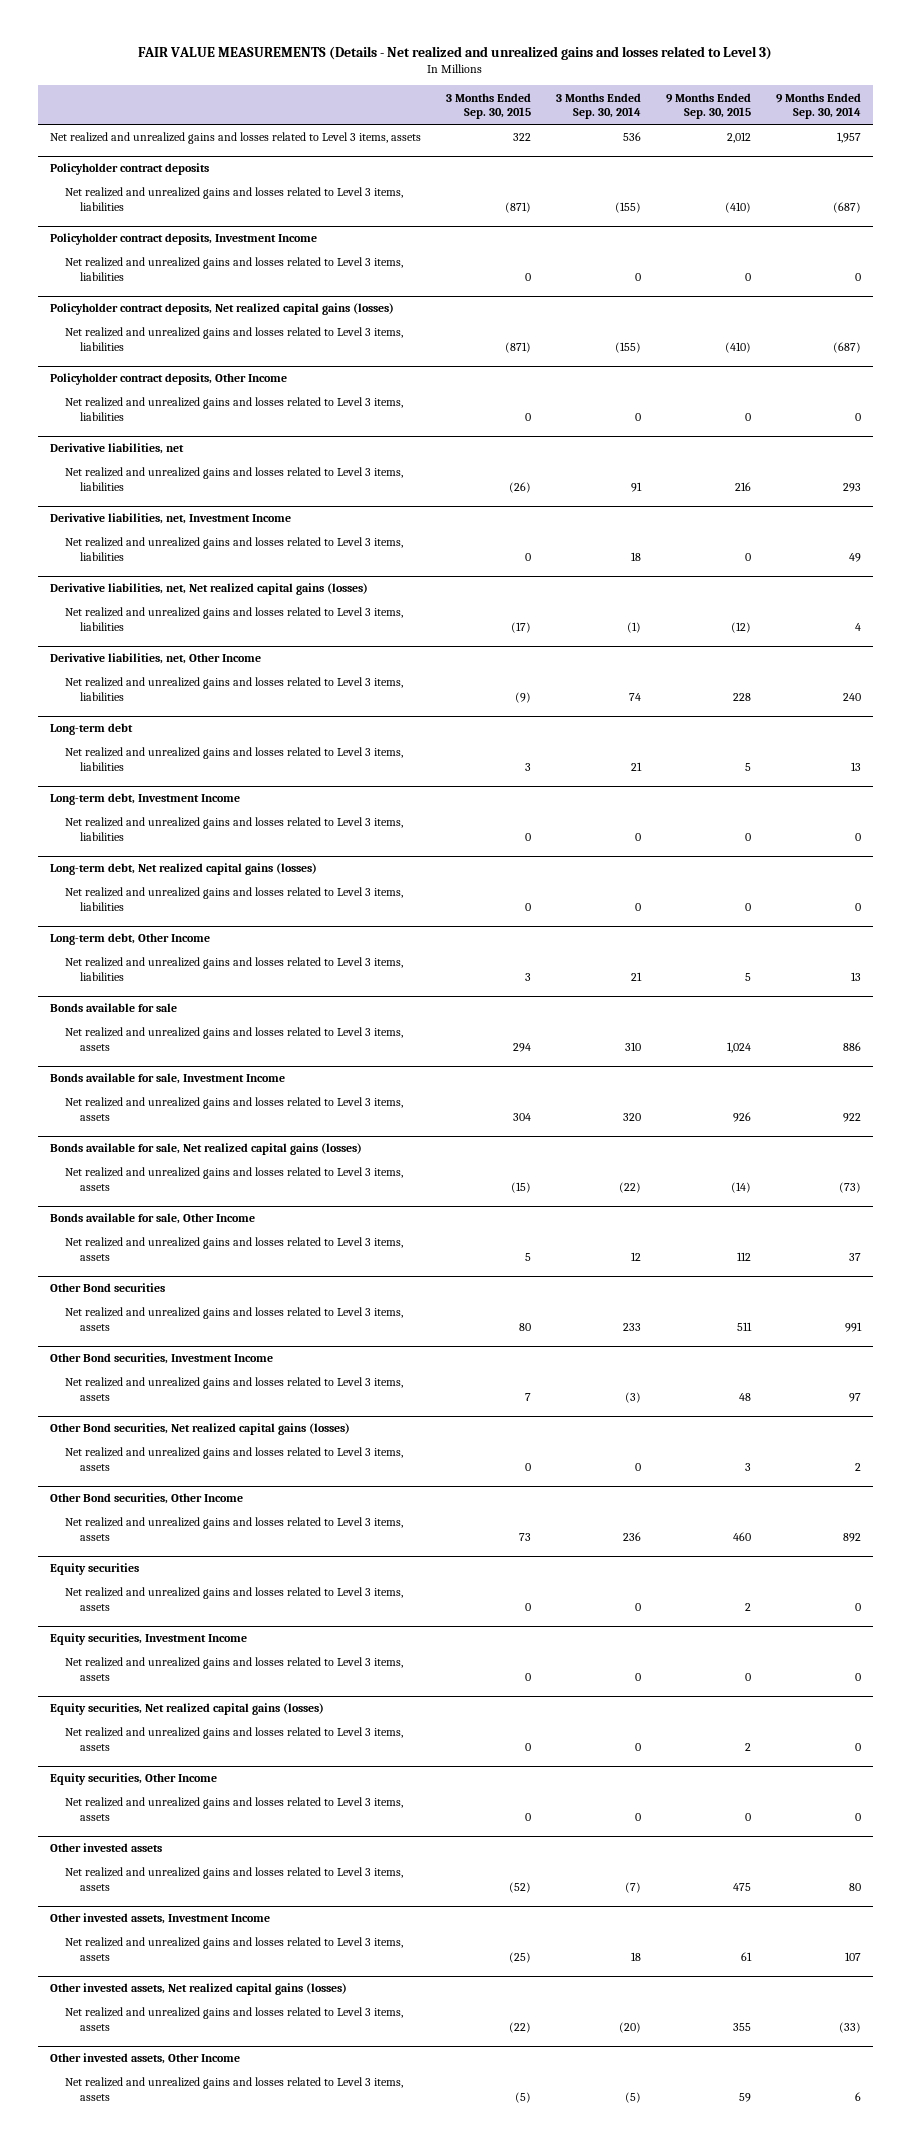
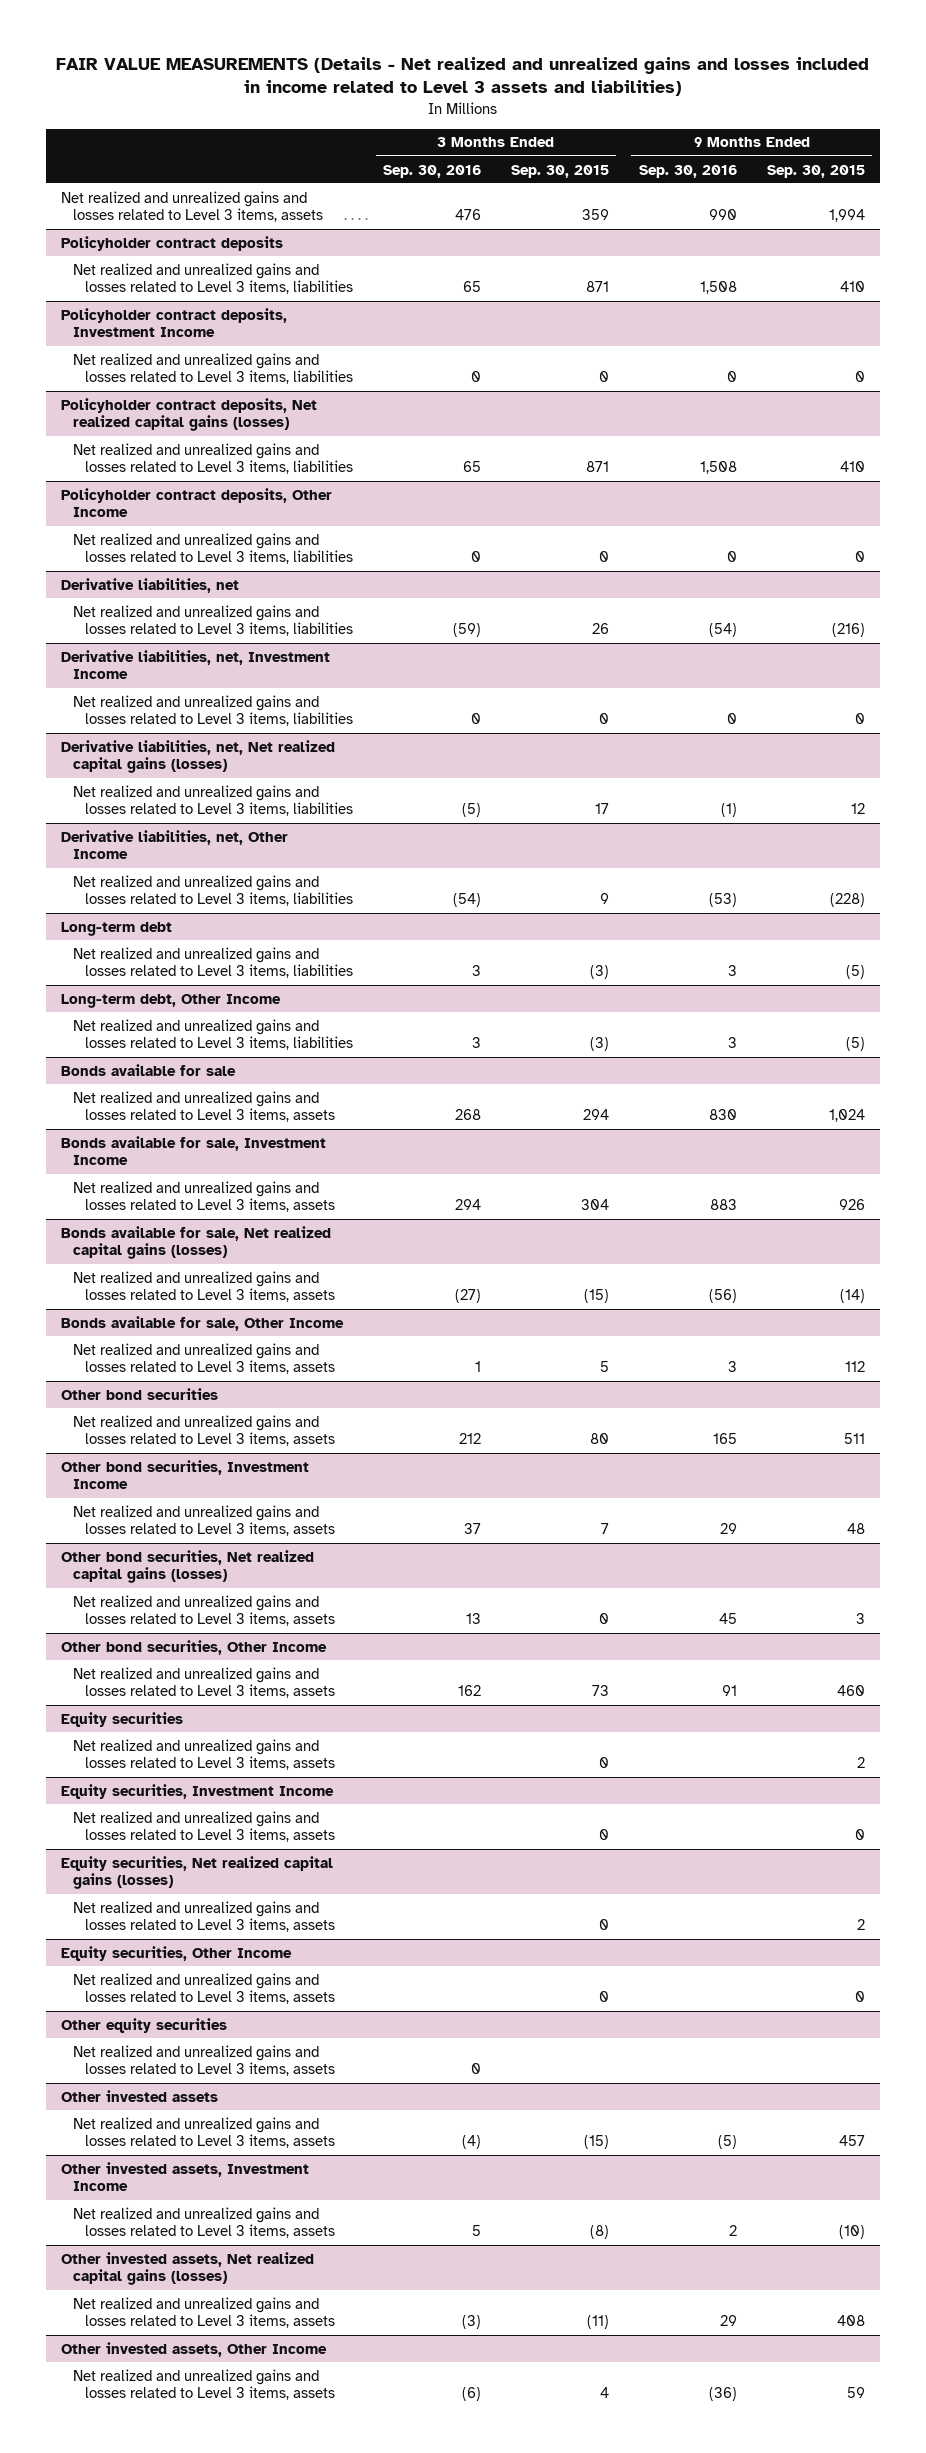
[138,45,773,60] FAIR VALUE MEASUREMENTS (Details - Net realized and unrealized gains and losses related to Level 3) -> [56,56,870,97] FAIR VALUE MEASUREMENTS (Details - Net realized and unrealized gains and losses included in income related to Level 3 assets and liabilities)
[555,92,641,120] 3 Months Ended Sep. 30, 2014 -> none
[775,92,861,120] 9 Months Ended Sep. 30, 2014 -> none
none -> [383,164,482,178] Sep. 30, 2016
none -> [638,164,737,178] Sep. 30, 2016
[513,133,532,142] 322 -> [581,209,609,221] 359
[726,132,751,144] 2,012 -> [828,209,865,223] 1,994
[505,201,532,213] (871) -> [585,281,609,293] 871
[724,201,751,213] (410) -> [839,281,865,293] 410
[505,341,532,353] (871) -> [585,461,609,473] 871
[724,341,751,353] (410) -> [839,461,865,473] 410
[509,481,532,493] (26) -> [591,623,609,635] 26
[734,481,751,491] 216 -> [831,623,865,638] (216)
[511,621,532,633] (17) -> [594,803,609,815] 17
[730,621,751,633] (12) -> [850,803,865,815] 12
[515,691,532,703] (9) -> [599,893,609,905] 9
[732,692,751,701] 228 -> [829,893,865,908] (228)
[50,793,241,806] Long-term debt, Investment Income -> none
[65,817,404,841] Net realized and unrealized gains and losses related to Level 3 items, liabilities -> none
[50,863,318,876] Long-term debt, Net realized capital gains (losses) -> none
[65,887,404,911] Net realized and unrealized gains and losses related to Level 3 items, liabilities -> none
[525,762,532,771] 3 -> [589,965,609,980] (3)
[744,762,751,771] 5 -> [845,965,865,980] (5)
[525,972,532,981] 3 -> [589,1037,609,1052] (3)
[744,972,751,981] 5 -> [845,1037,865,1052] (5)
[50,1283,166,1293] Other Bond securities -> [61,1387,219,1400] Other bond securities
[50,1353,274,1365] Other Bond securities, Investment Income -> [61,1459,310,1490] Other bond securities, Investment Income
[50,1423,351,1436] Other Bond securities, Net realized capital gains (losses) -> [61,1549,315,1584] Other bond securities, Net realized capital gains (losses)
[50,1493,244,1505] Other Bond securities, Other Income -> [61,1639,328,1655] Other bond securities, Other Income
none -> [61,2017,228,2033] Other equity securities
none -> [73,2044,336,2077] Net realized and unrealized gains and losses related to Level 3 items, assets
[509,1881,532,1893] (52) -> [583,2135,609,2150] (15)
[732,1882,751,1891] 475 -> [838,2135,865,2147] 457
[509,1951,532,1963] (25) -> [589,2225,609,2240] (8)
[740,1951,752,1961] 61 -> [838,2225,865,2240] (10)
[509,2021,532,2033] (22) -> [586,2315,609,2330] (11)
[732,2022,751,2031] 355 -> [836,2315,865,2327] 408
[515,2091,532,2103] (5) -> [599,2387,609,2399] 4

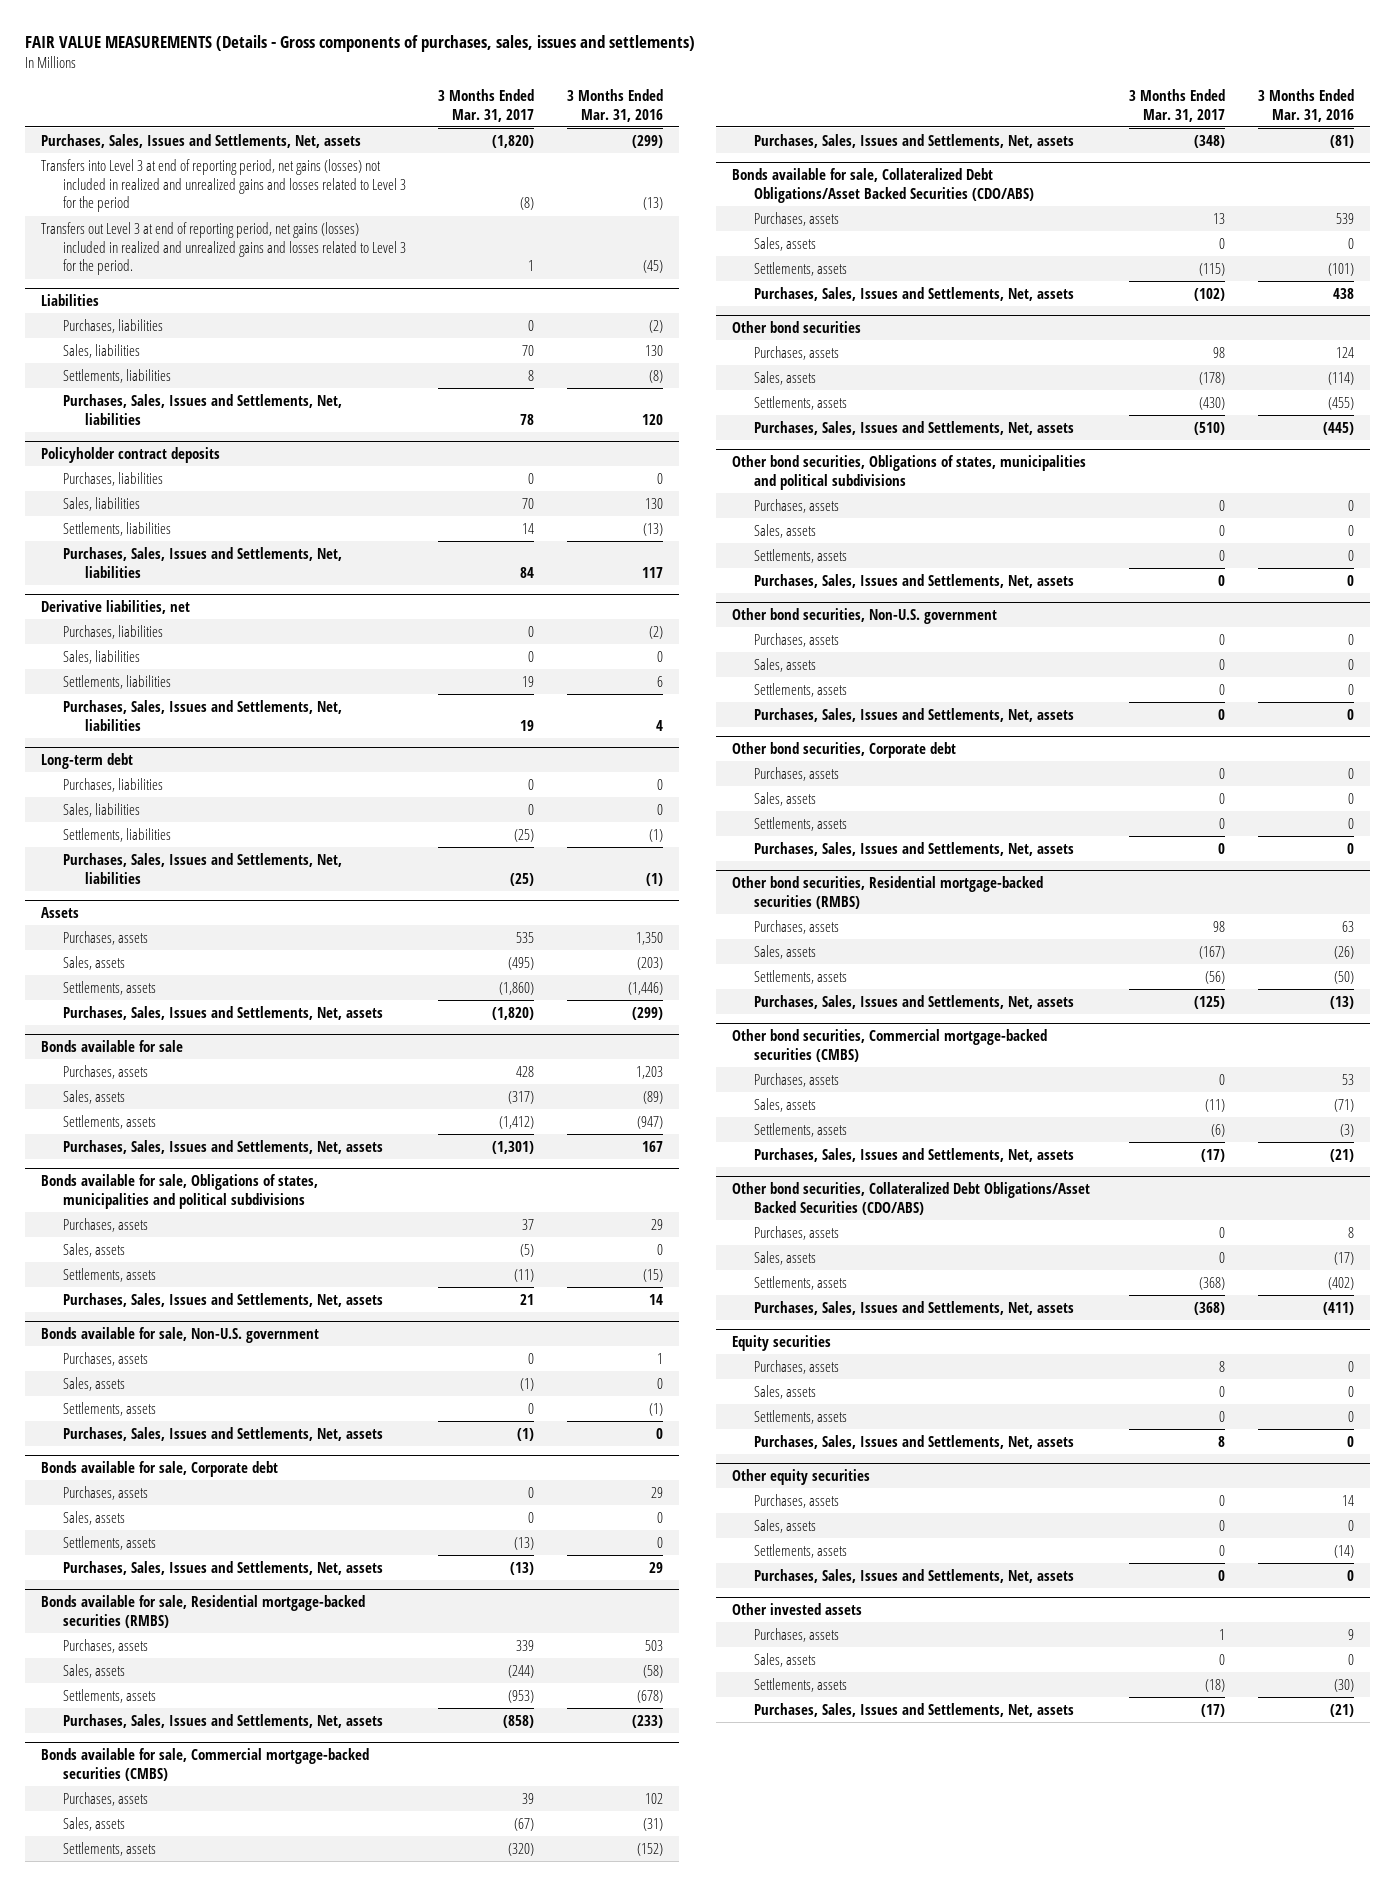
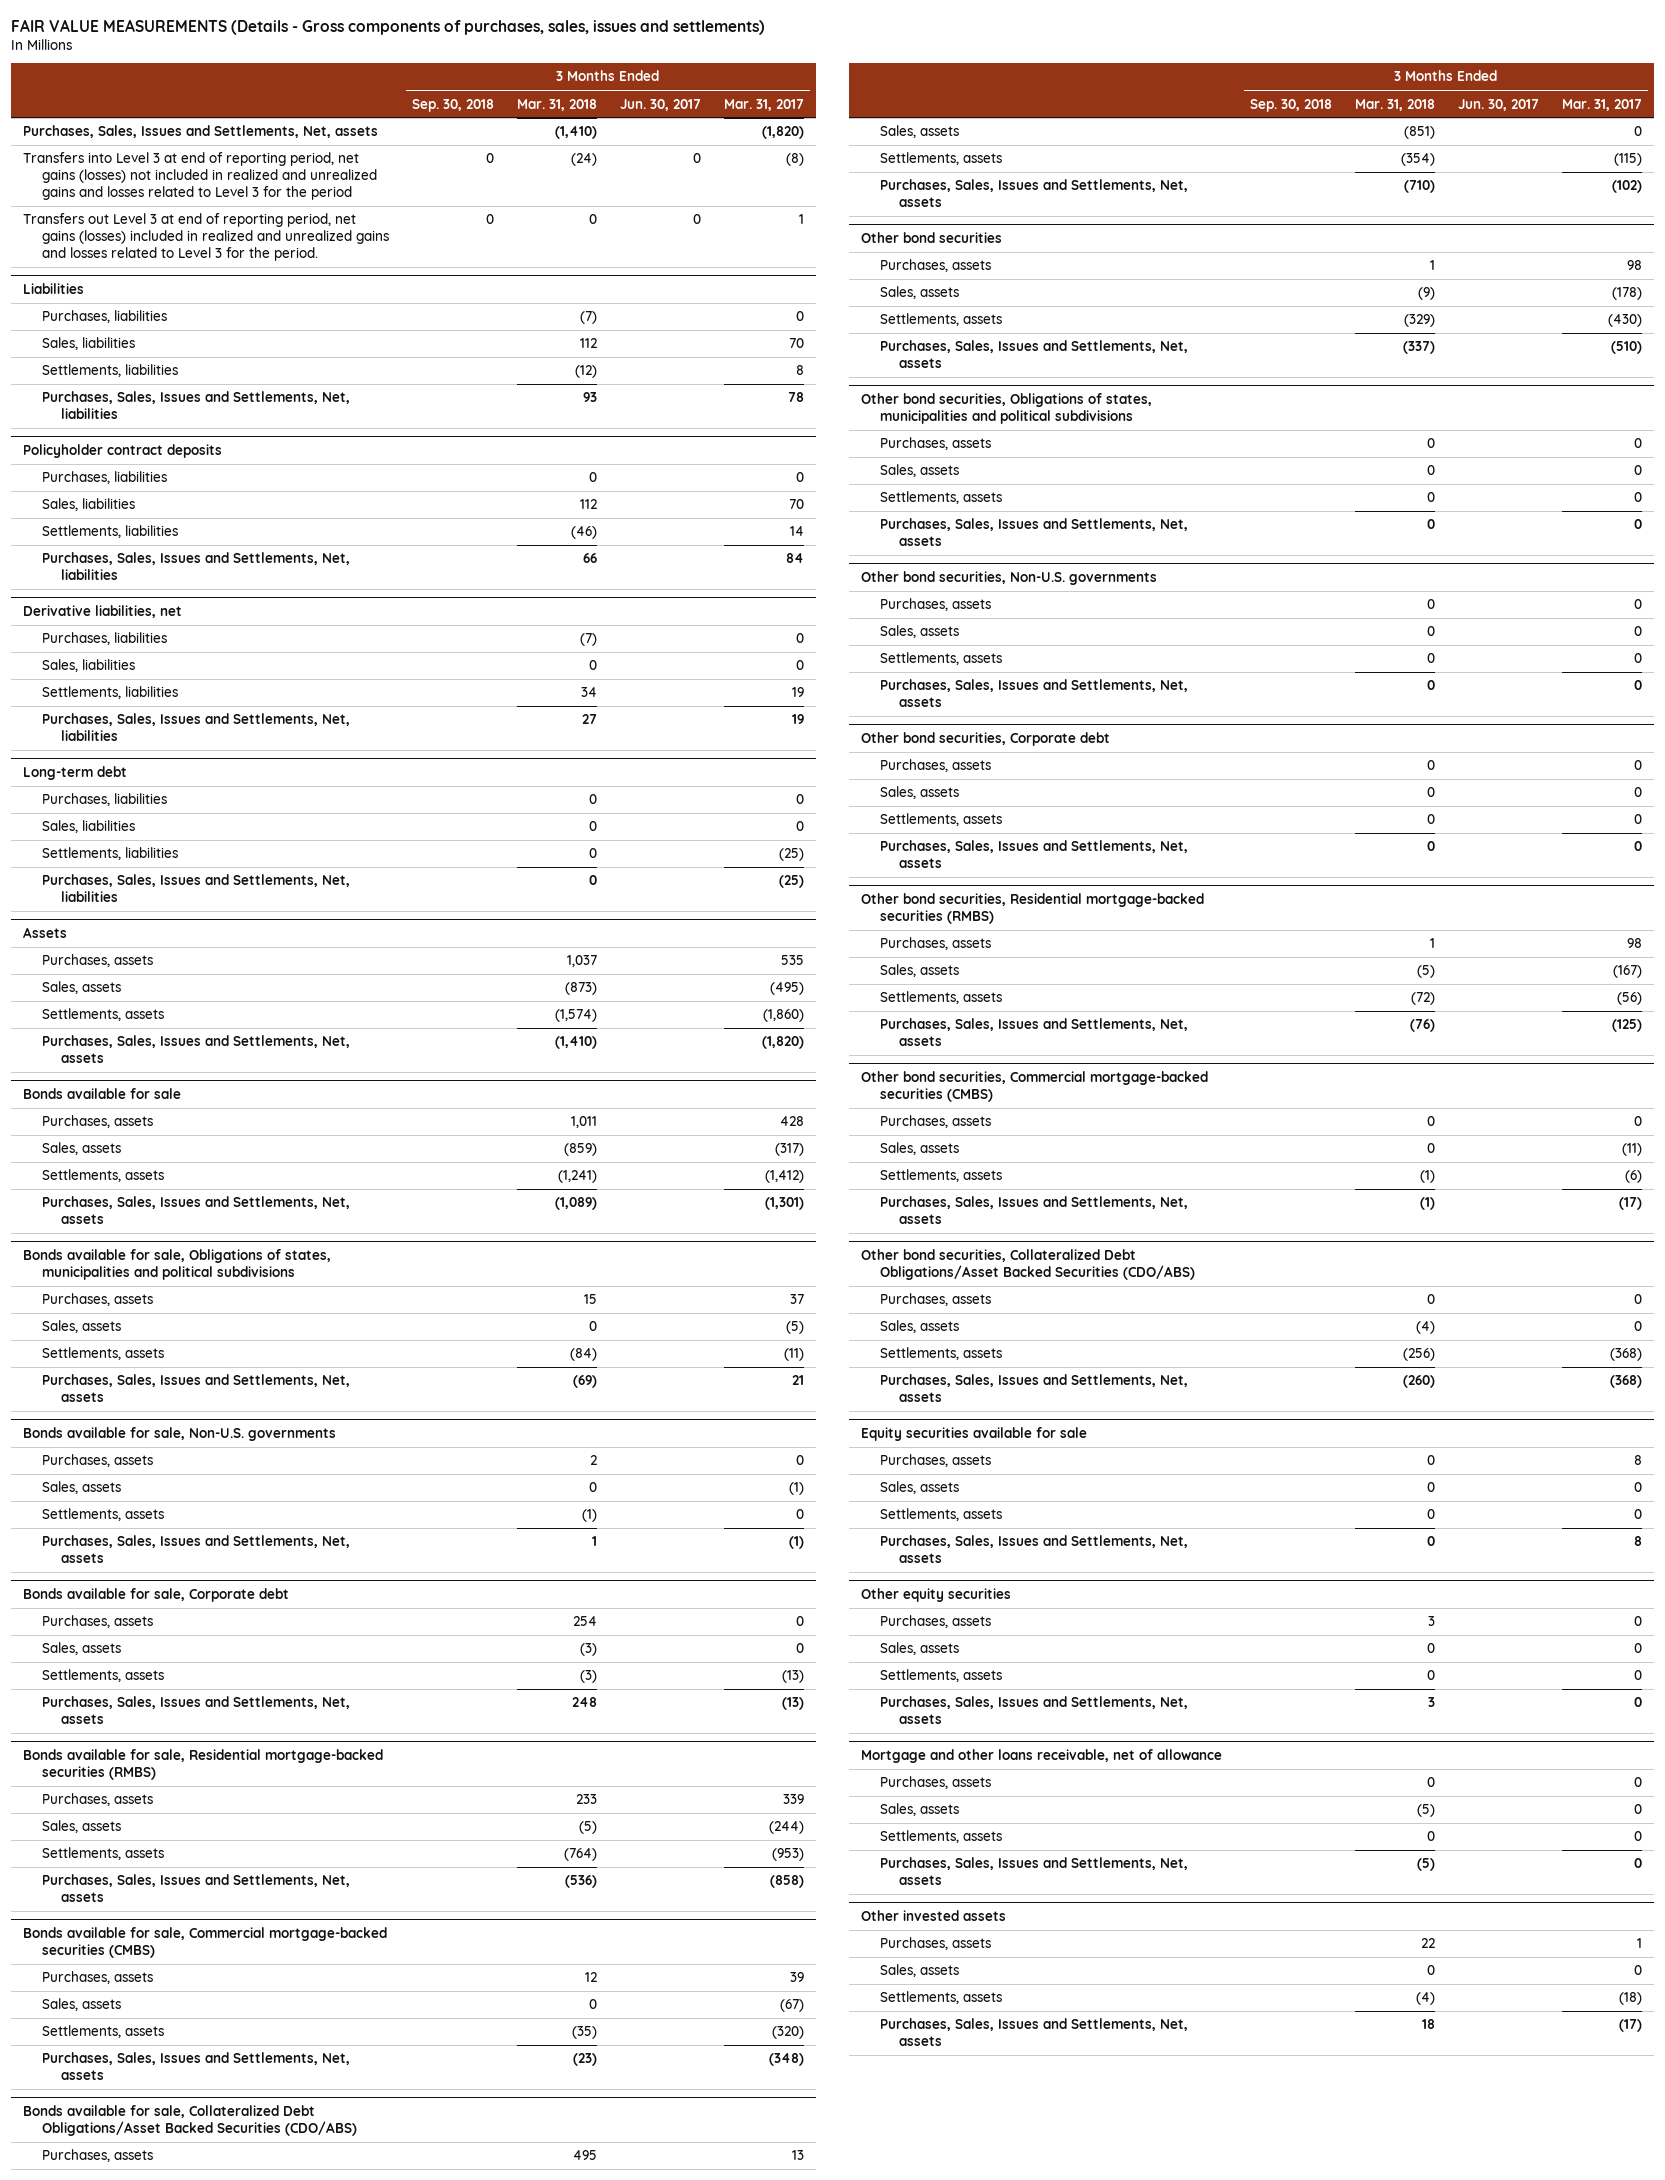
[566,88,663,122] 3 Months Ended Mar. 31, 2016 -> none
none -> [411,98,494,112] Sep. 30, 2018
none -> [517,98,598,111] Mar. 31, 2018
none -> [620,98,702,111] Jun. 30, 2017
[40,1327,319,1344] Bonds available for sale, Non-U.S. government -> [22,1426,336,1441] Bonds available for sale, Non-U.S. governments
[732,608,998,625] Other bond securities, Non-U.S. government -> [860,570,1157,585] Other bond securities, Non-U.S. governments
[732,1335,832,1352] Equity securities -> [860,1426,1087,1441] Equity securities available for sale
none -> [860,1748,1222,1763] Mortgage and other loans receivable, net of allowance
none -> [880,1776,992,1790] Purchases, assets
none -> [880,1803,960,1817] Sales, assets
none -> [880,1830,1003,1844] Settlements, assets
none -> [880,1857,1189,1886] Purchases, Sales, Issues and Settlements, Net, assets

